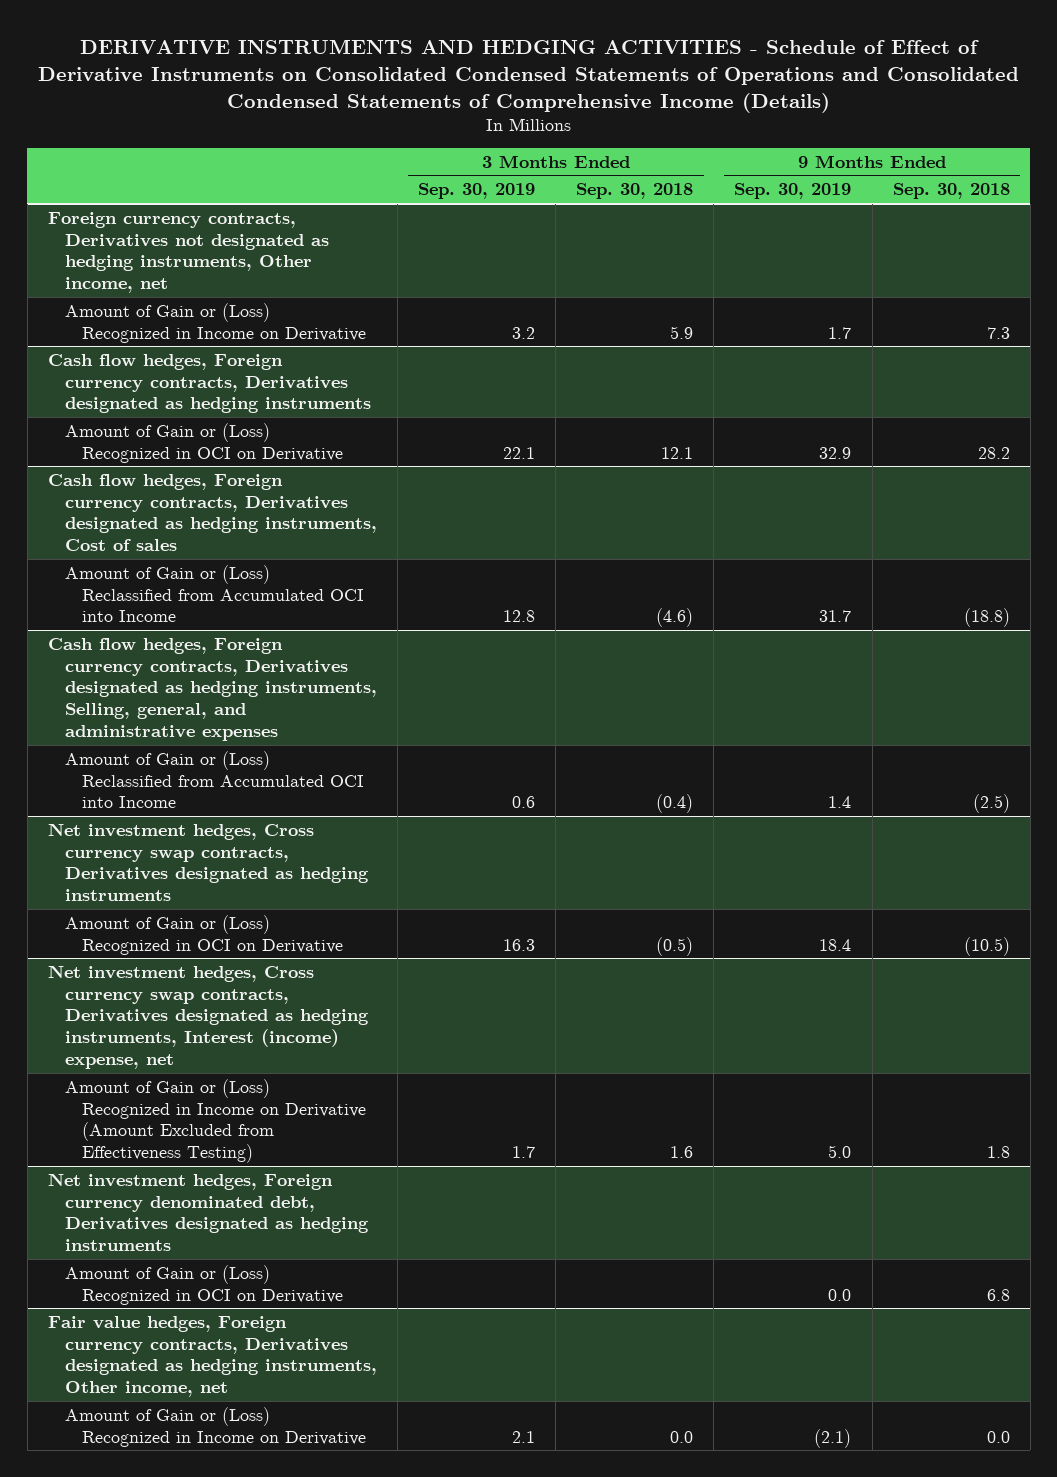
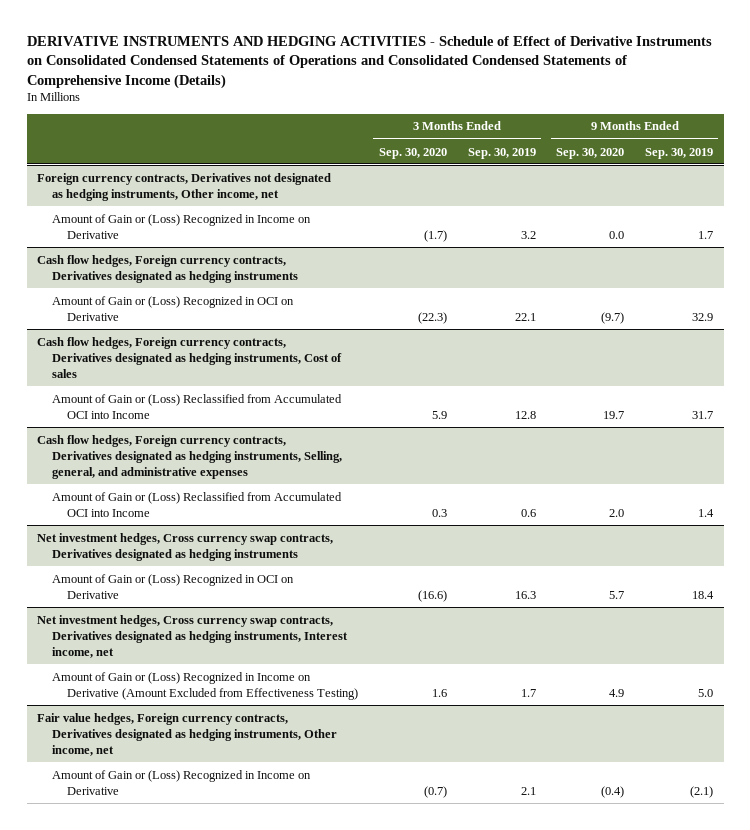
[576,183,694,200] Sep. 30, 2018 -> none
[892,183,1010,200] Sep. 30, 2018 -> none
none -> [378,147,447,159] Sep. 30, 2020
none -> [556,147,625,159] Sep. 30, 2020
[47,964,369,1070] Net investment hedges, Cross currency swap contracts, Derivatives designated as hedging instruments, Interest (income) expense, net -> [37,614,348,658] Net investment hedges, Cross currency swap contracts, Derivatives designated as hedging instruments, Interest income, net
[47,1172,369,1252] Net investment hedges, Foreign currency denominated debt, Derivatives designated as hedging instruments -> none
[64,1264,343,1305] Amount of Gain or (Loss) Recognized in OCI on Derivative -> none

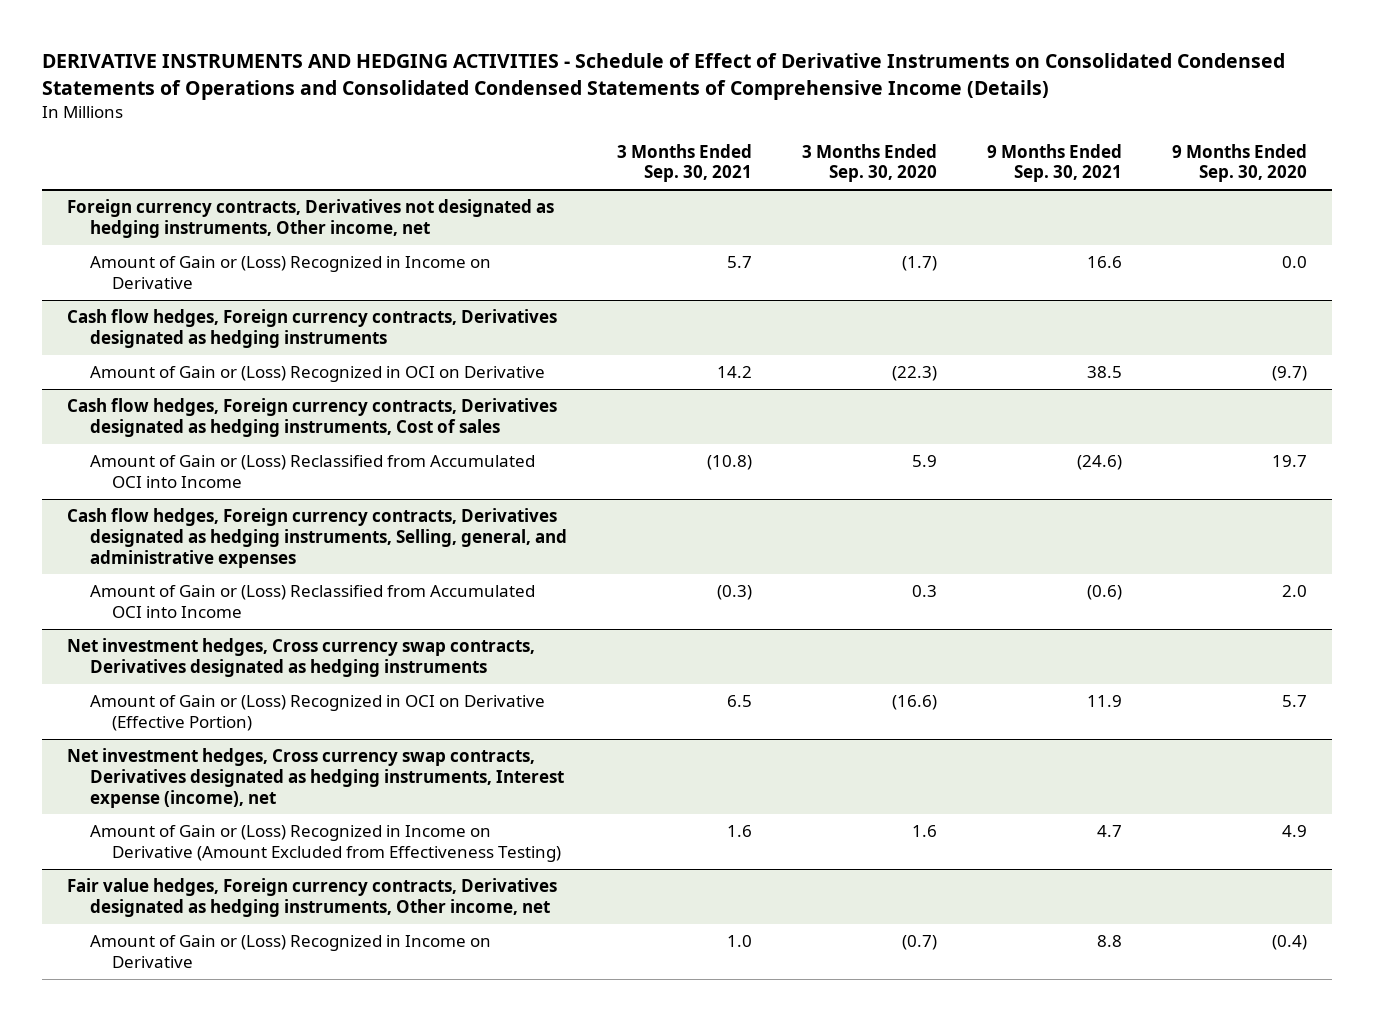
[467,147,536,159] Sep. 30, 2019 -> none
[645,147,714,159] Sep. 30, 2019 -> none
none -> [616,143,752,183] 3 Months Ended Sep. 30, 2021
none -> [986,143,1122,183] 9 Months Ended Sep. 30, 2021
[51,573,294,599] Amount of Gain or (Loss) Recognized in OCI on Derivative -> [89,695,545,731] Amount of Gain or (Loss) Recognized in OCI on Derivative (Effective Portion)
[37,614,348,658] Net investment hedges, Cross currency swap contracts, Derivatives designated as hedging instruments, Interest income, net -> [66,748,564,808] Net investment hedges, Cross currency swap contracts, Derivatives designated as hedging instruments, Interest expense (income), net

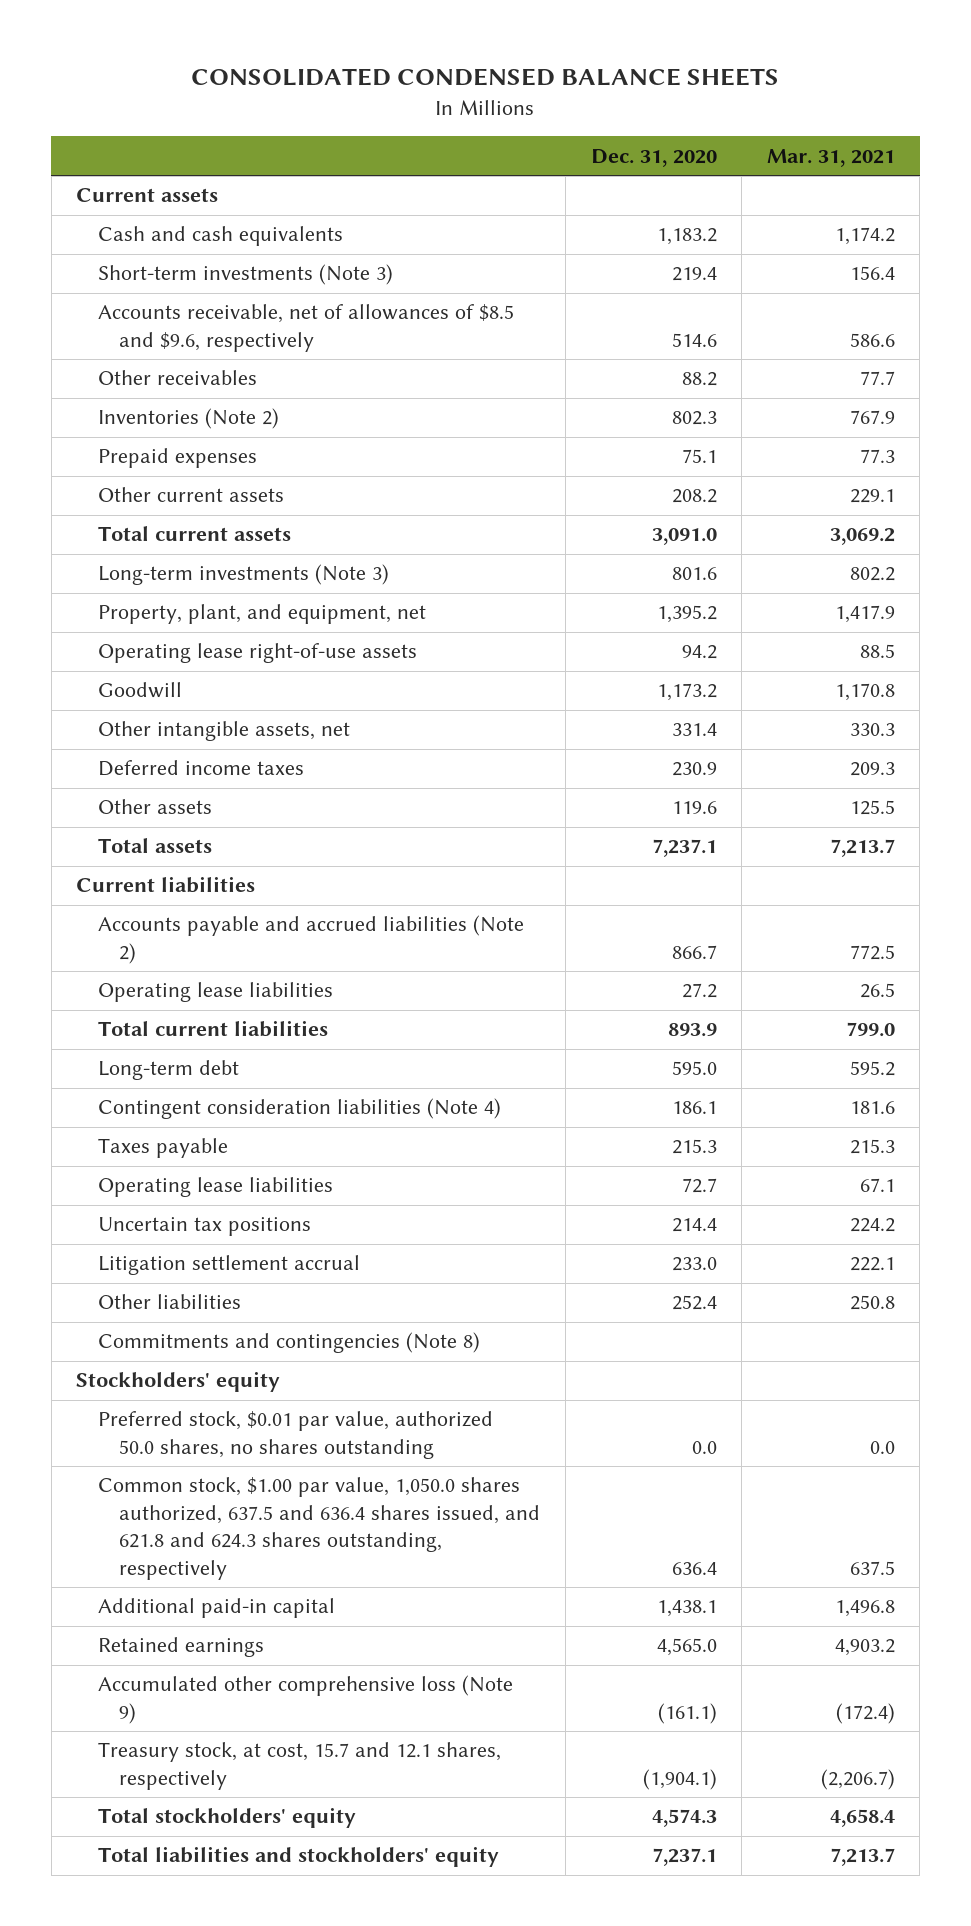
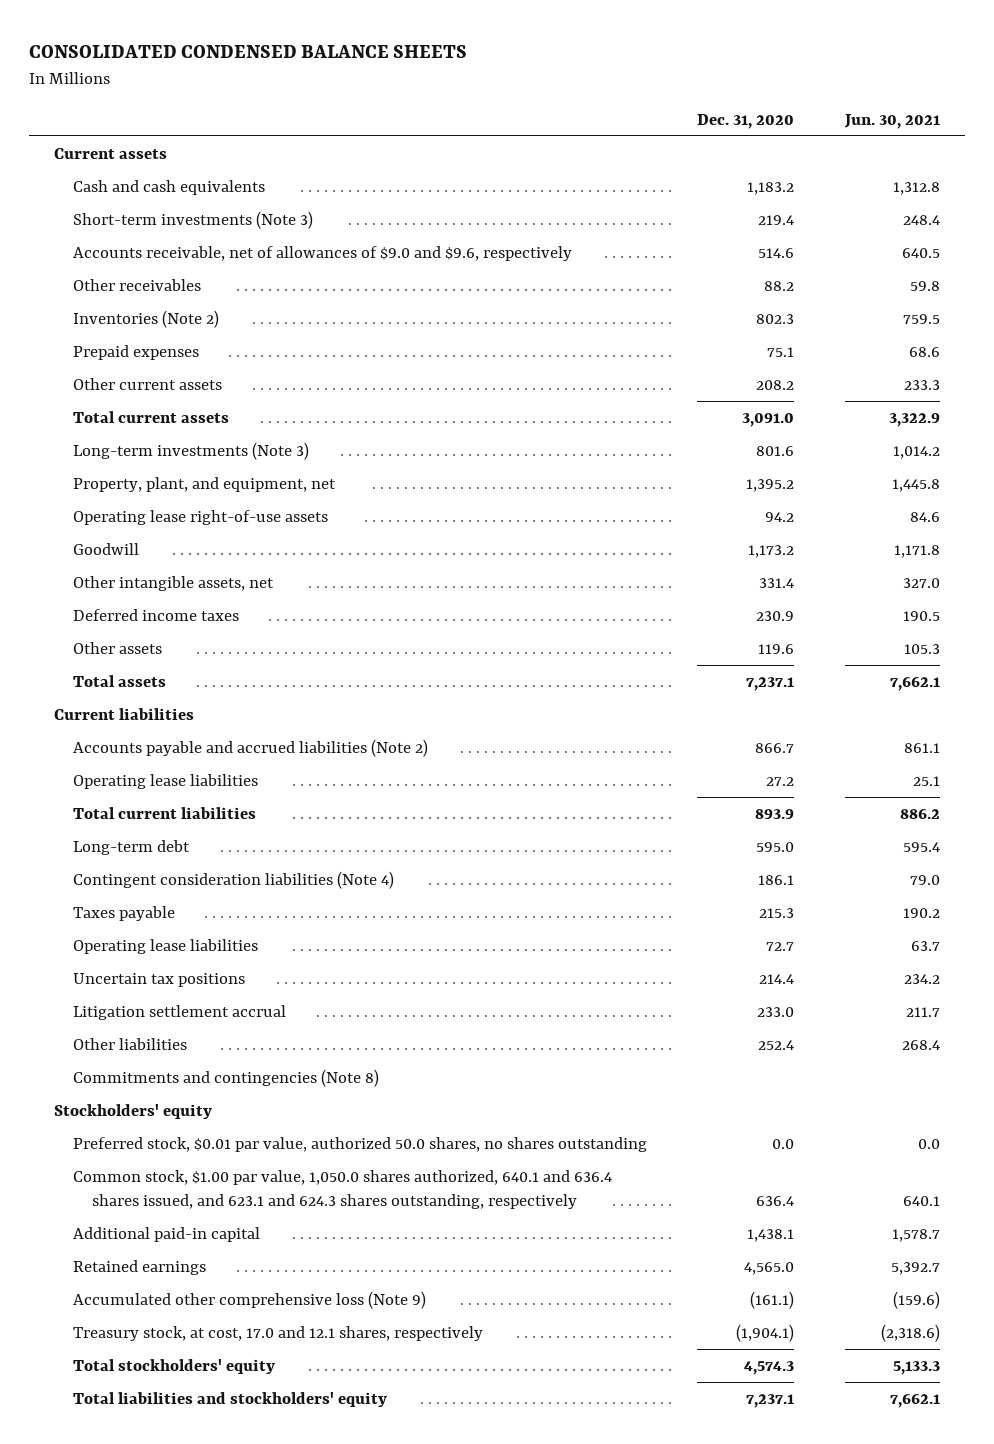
[766,148,895,167] Mar. 31, 2021 -> none
none -> [843,113,940,129] Jun. 30, 2021
[97,304,514,352] Accounts receivable, net of allowances of $8.5 and $9.6, respectively -> [73,245,573,261] Accounts receivable, net of allowances of $9.0 and $9.6, respectively
[97,1477,541,1580] Common stock, $1.00 par value, 1,050.0 shares authorized, 637.5 and 636.4 shares issued, and 621.8 and 624.3 shares outstanding, respectively -> [73,1169,613,1209] Common stock, $1.00 par value, 1,050.0 shares authorized, 640.1 and 636.4 shares issued, and 623.1 and 624.3 shares outstanding, respectively
[97,1742,501,1790] Treasury stock, at cost, 15.7 and 12.1 shares, respectively -> [73,1325,484,1341] Treasury stock, at cost, 17.0 and 12.1 shares, respectively

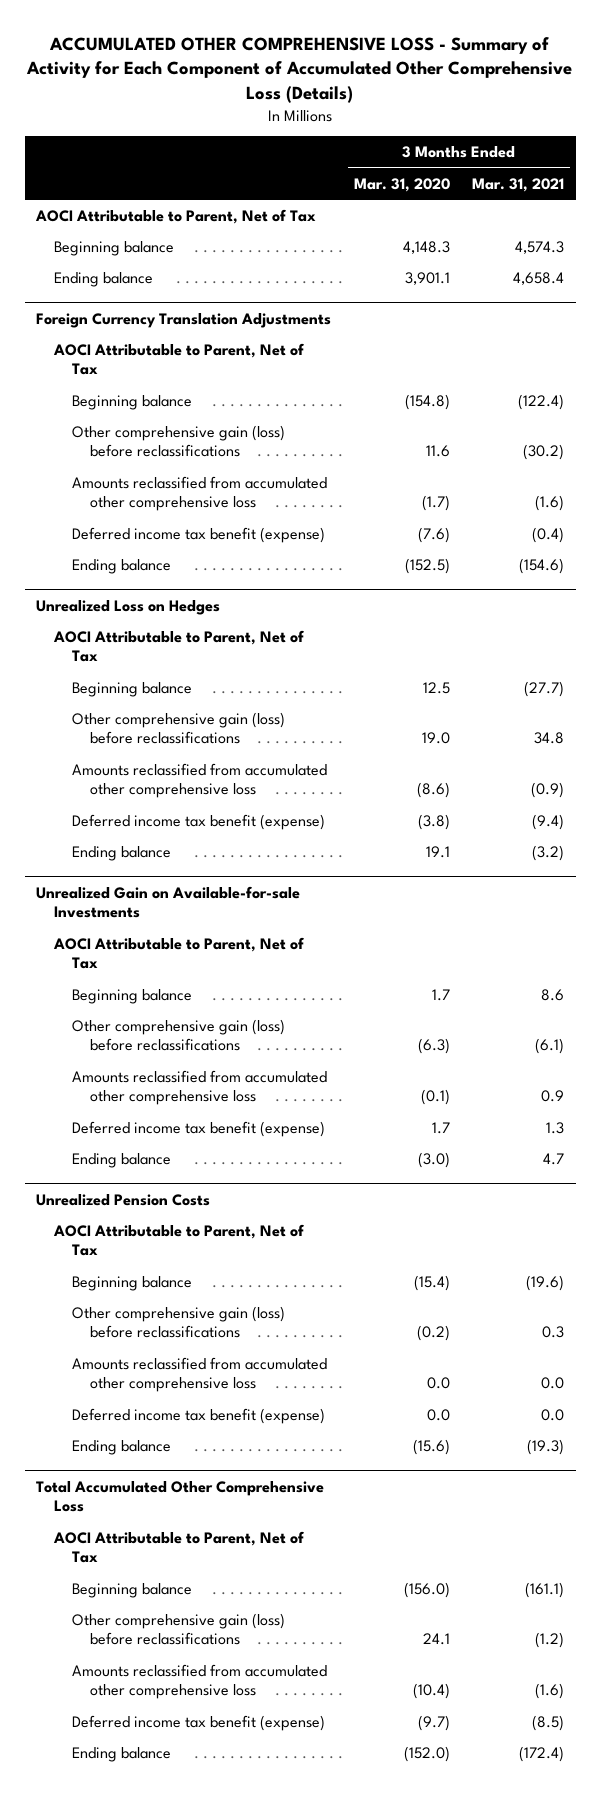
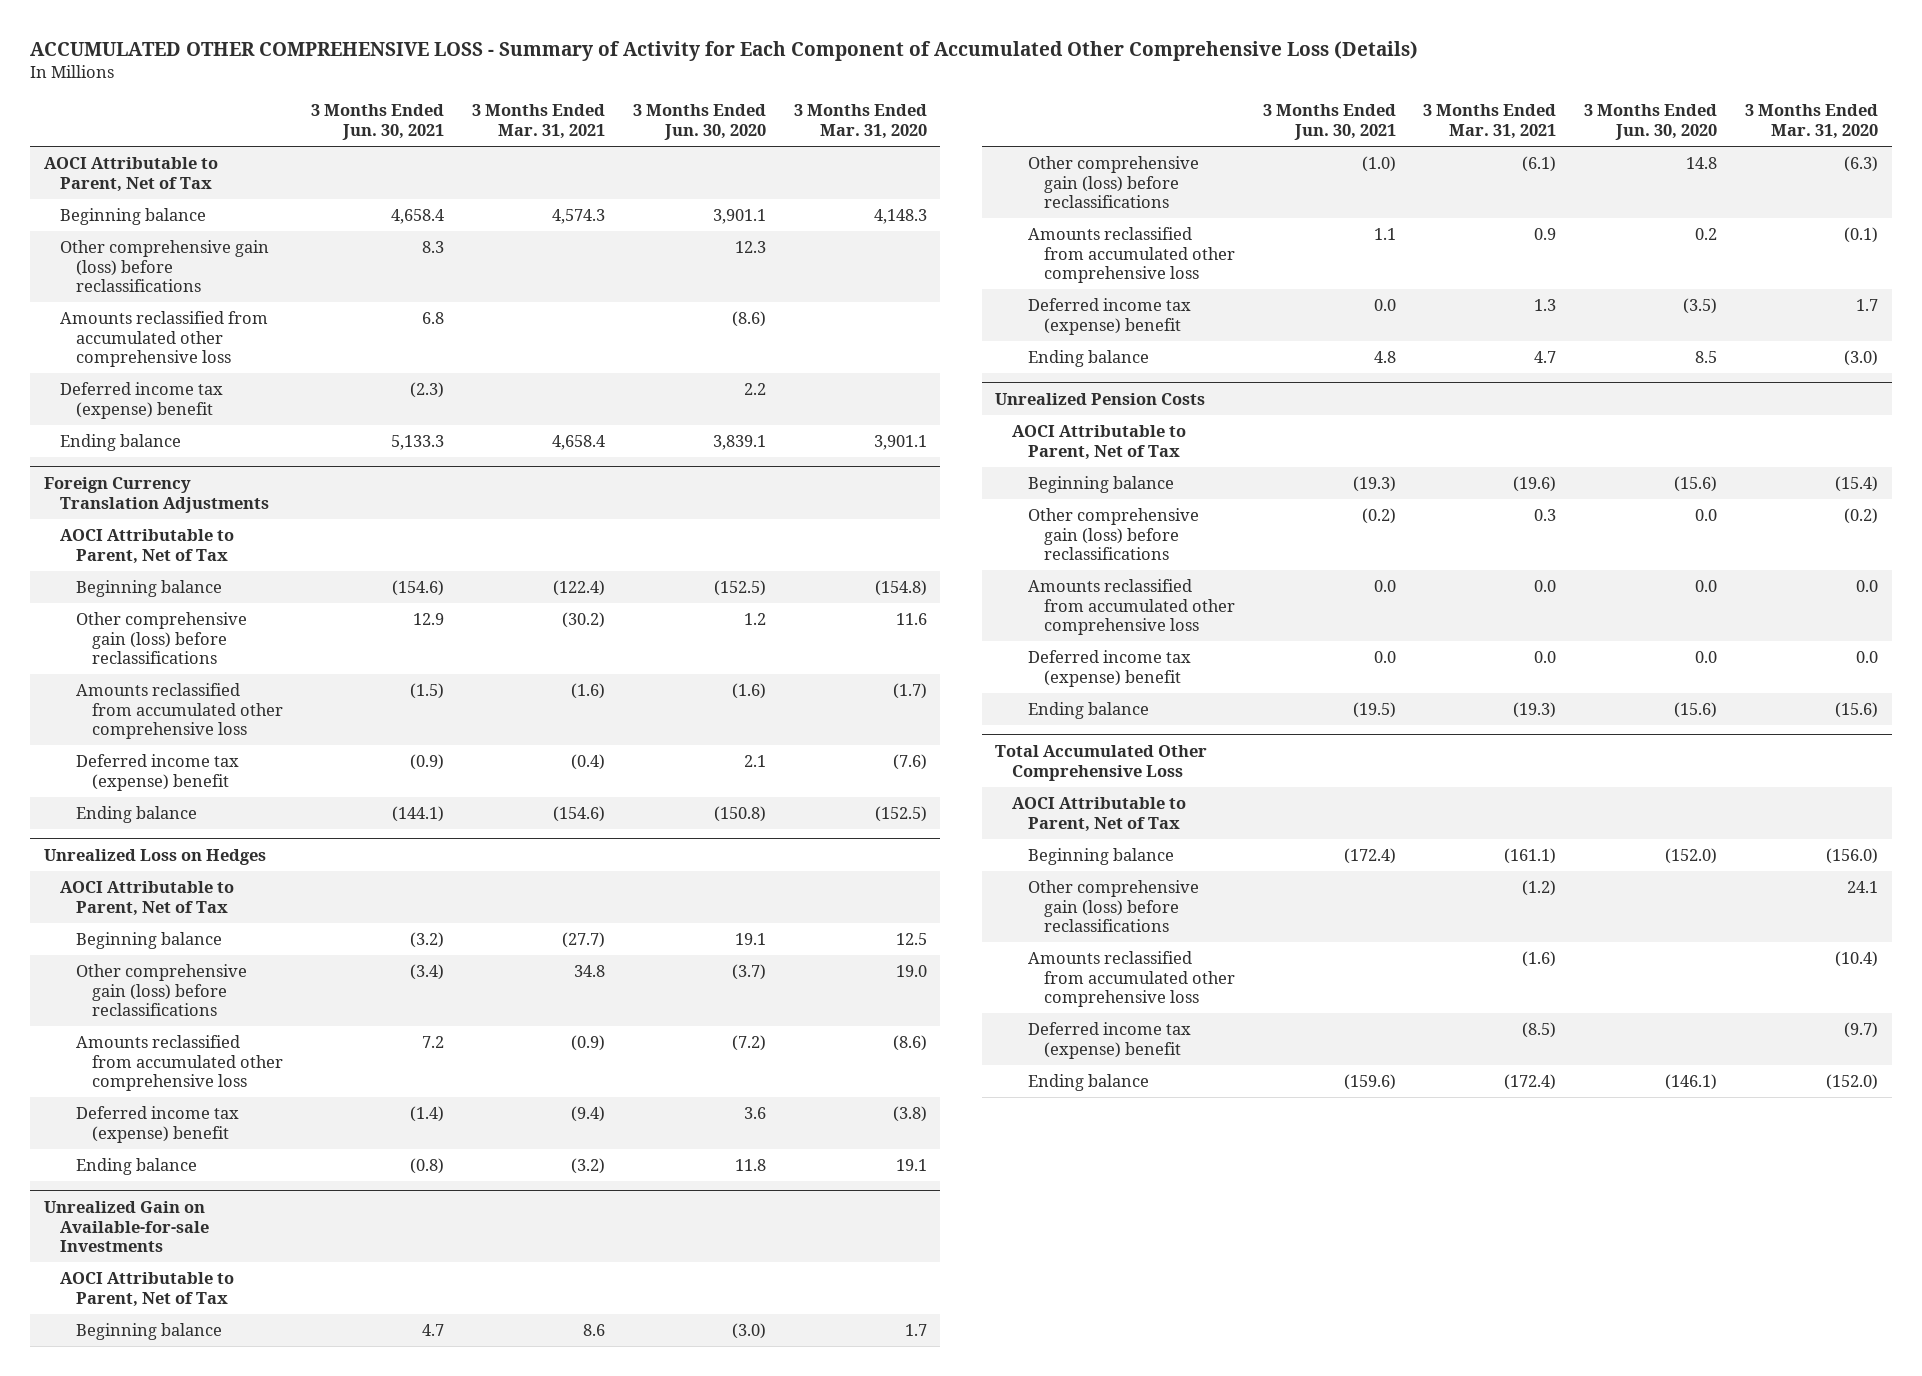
none -> [311,104,445,140] 3 Months Ended Jun. 30, 2021
none -> [632,104,766,140] 3 Months Ended Jun. 30, 2020
none -> [60,239,270,293] Other comprehensive gain (loss) before reclassifications
none -> [60,310,269,368] Amounts reclassified from accumulated other comprehensive loss
none -> [60,381,224,419] Deferred income tax (expense) benefit
[72,526,326,543] Deferred income tax benefit (expense) -> [76,753,240,791] Deferred income tax (expense) benefit
[72,813,326,830] Deferred income tax benefit (expense) -> [76,1105,240,1143] Deferred income tax (expense) benefit
[72,1120,326,1137] Deferred income tax benefit (expense) -> [1027,297,1191,335] Deferred income tax (expense) benefit
[72,1407,326,1424] Deferred income tax benefit (expense) -> [1027,649,1191,687] Deferred income tax (expense) benefit
[72,1714,326,1731] Deferred income tax benefit (expense) -> [1027,1021,1191,1059] Deferred income tax (expense) benefit

